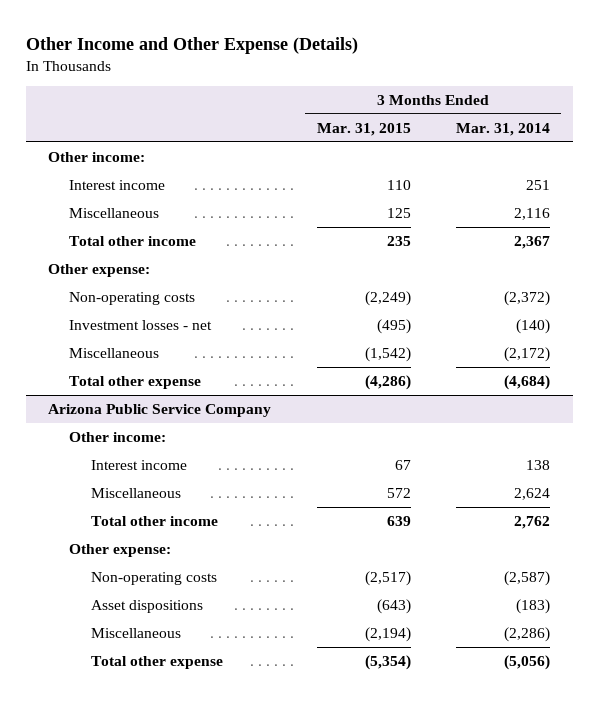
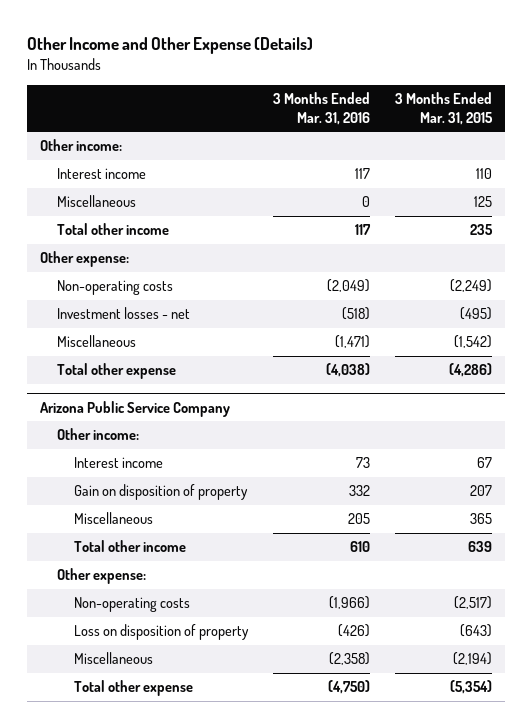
[455,122,550,136] Mar. 31, 2014 -> none
none -> [273,92,371,125] 3 Months Ended Mar. 31, 2016
none -> [74,484,249,501] Gain on disposition of property
[386,487,411,498] 572 -> [470,513,493,525] 365
[90,599,203,613] Asset dispositions -> [74,624,250,641] Loss on disposition of property

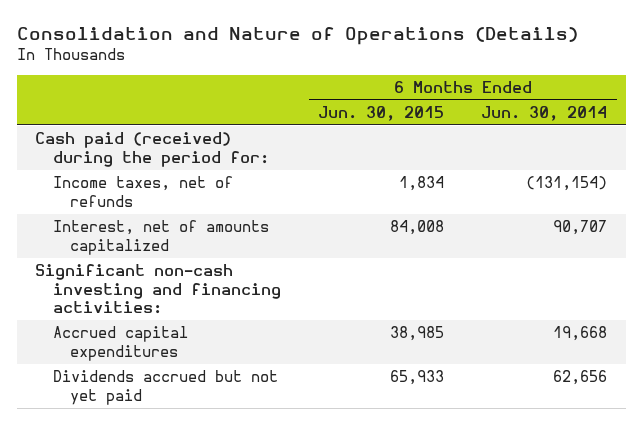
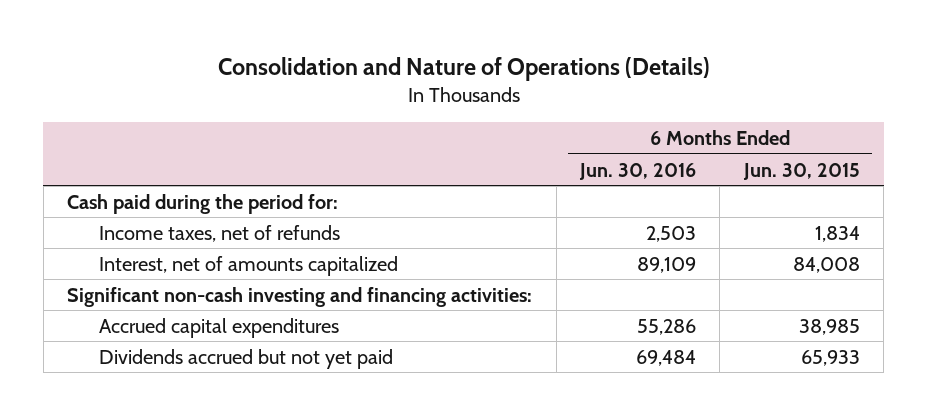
[481,105,608,121] Jun. 30, 2014 -> none
none -> [579,162,697,180] Jun. 30, 2016
[35,132,269,167] Cash paid (received) during the period for: -> [67,193,339,214] Cash paid during the period for:

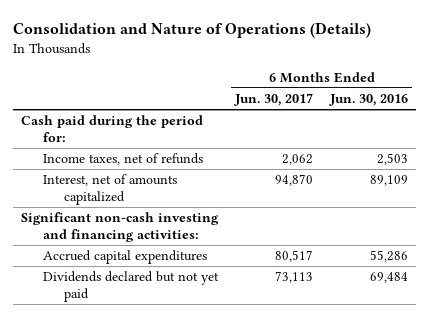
[742,162,860,180] Jun. 30, 2015 -> none
none -> [234,92,314,106] Jun. 30, 2017
[99,348,394,369] Dividends accrued but not yet paid -> [42,271,219,302] Dividends declared but not yet paid

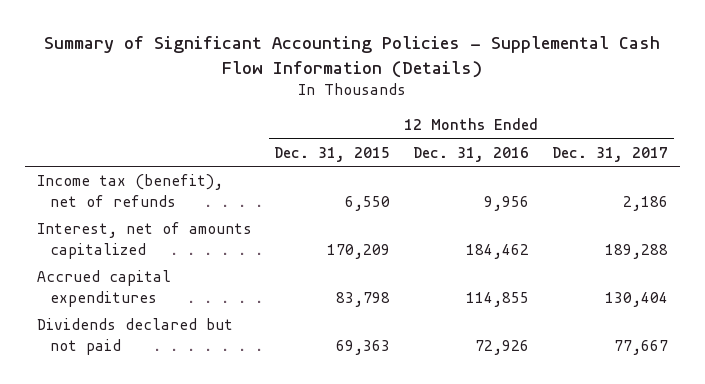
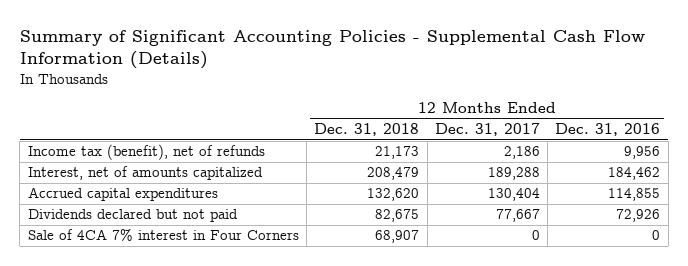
[274,146,391,162] Dec. 31, 2015 -> none
none -> [314,123,420,137] Dec. 31, 2018
none -> [27,228,299,242] Sale of 4CA 7% interest in Four Corners

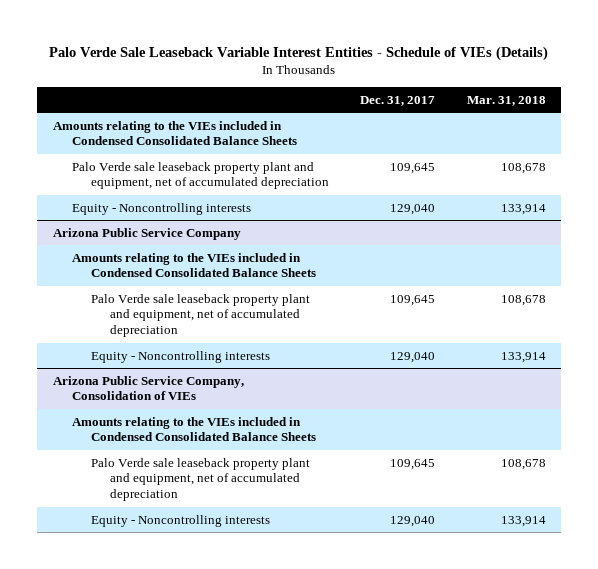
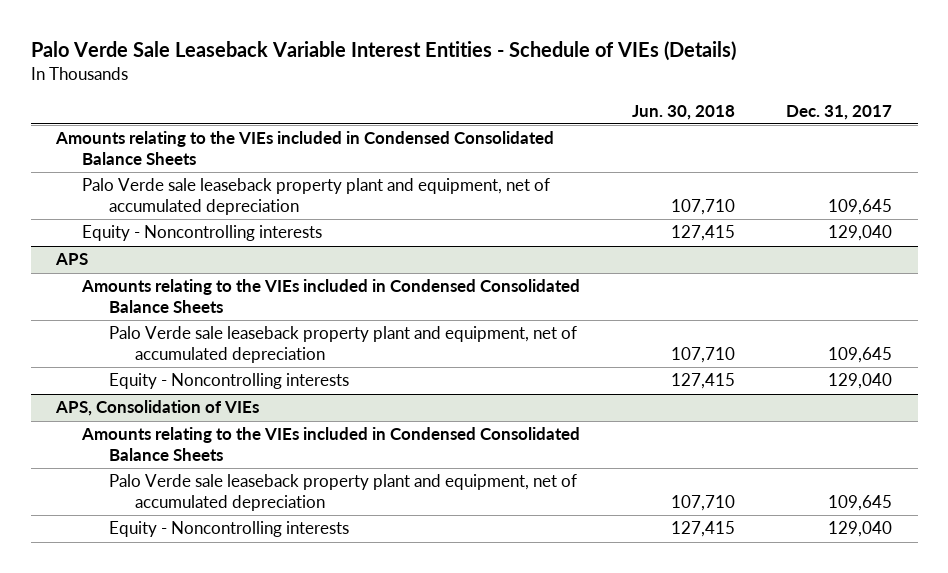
[466,95,546,106] Mar. 31, 2018 -> none
none -> [631,104,735,120] Jun. 30, 2018
[52,227,241,240] Arizona Public Service Company -> [55,253,89,266] APS
[52,375,244,401] Arizona Public Service Company, Consolidation of VIEs -> none
none -> [55,400,260,417] APS, Consolidation of VIEs

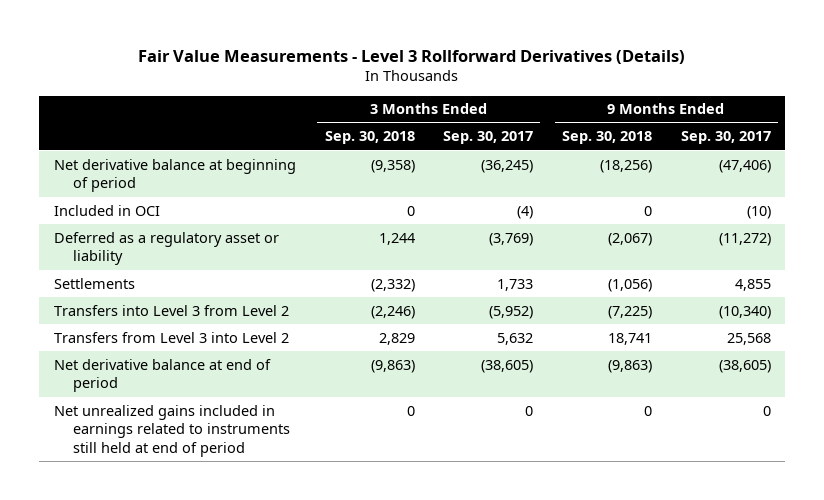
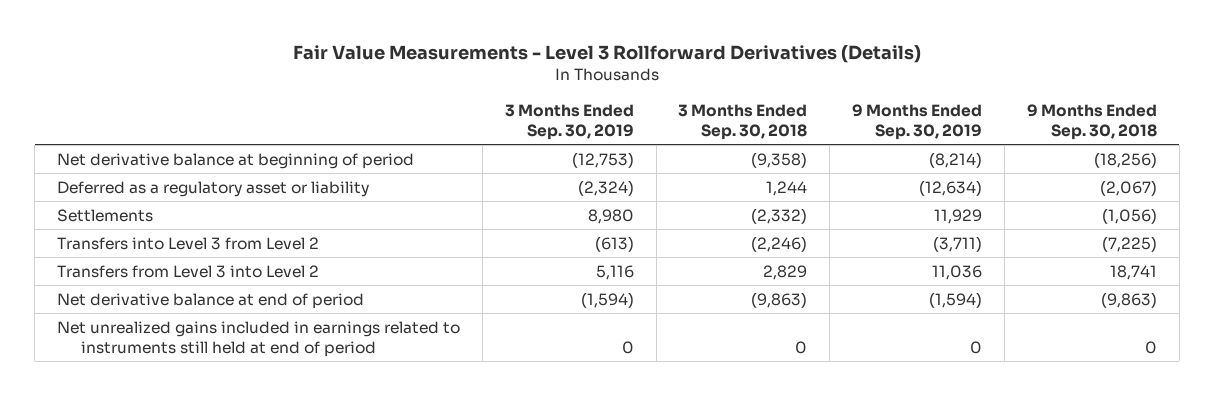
[443,131,534,145] Sep. 30, 2017 -> none
[680,131,771,145] Sep. 30, 2017 -> none
none -> [504,103,634,140] 3 Months Ended Sep. 30, 2019
none -> [852,103,983,140] 9 Months Ended Sep. 30, 2019
[53,204,160,216] Included in OCI -> none

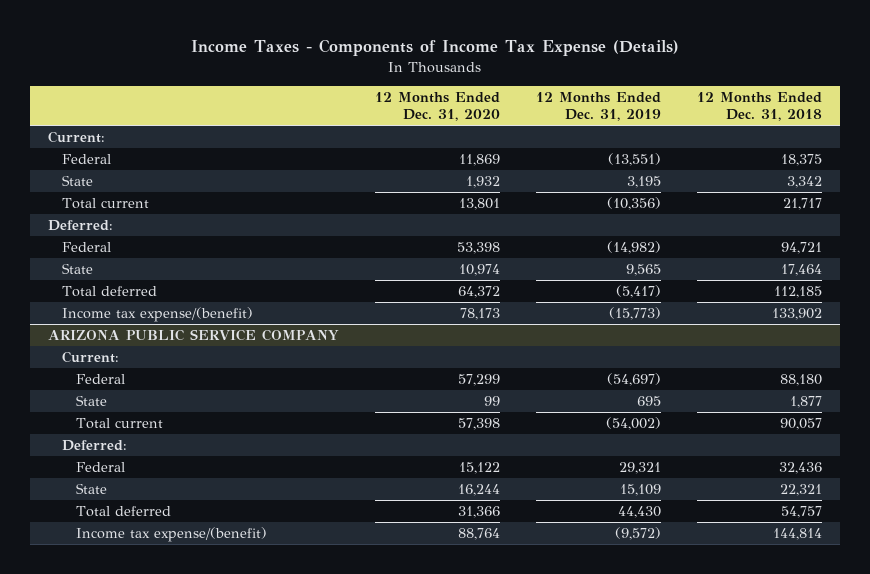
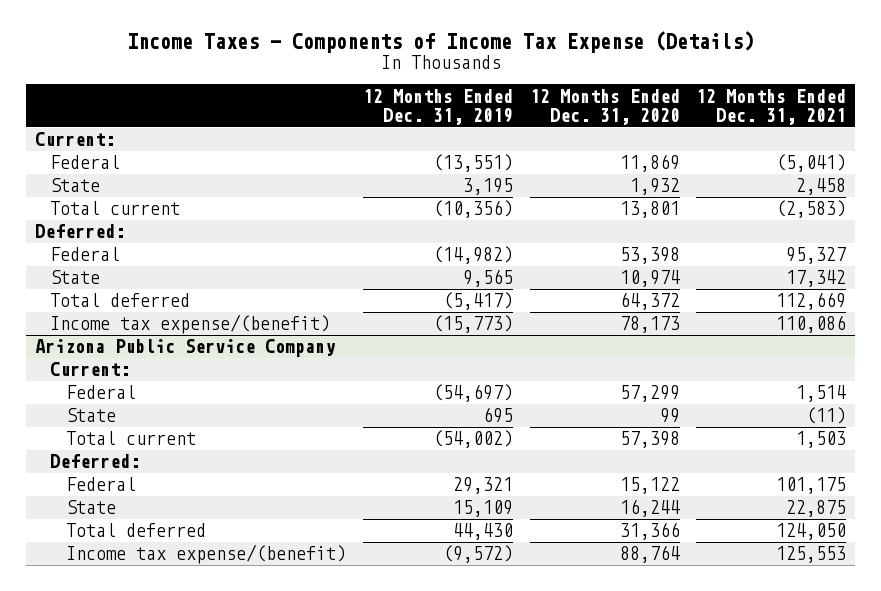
[697,92,823,122] 12 Months Ended Dec. 31, 2018 -> none
none -> [696,88,847,125] 12 Months Ended Dec. 31, 2021
[47,328,339,341] ARIZONA PUBLIC SERVICE COMPANY -> [34,339,336,358] Arizona Public Service Company

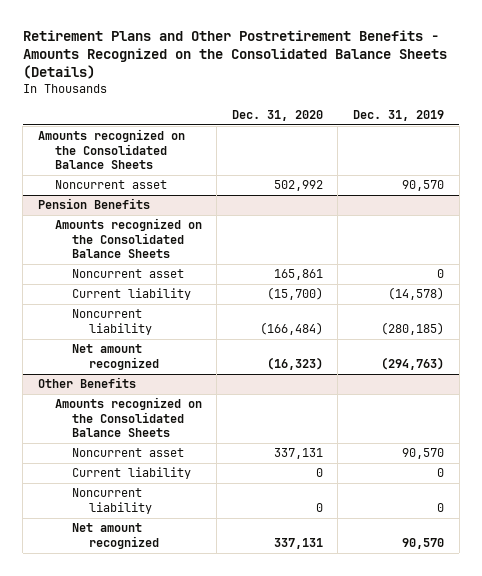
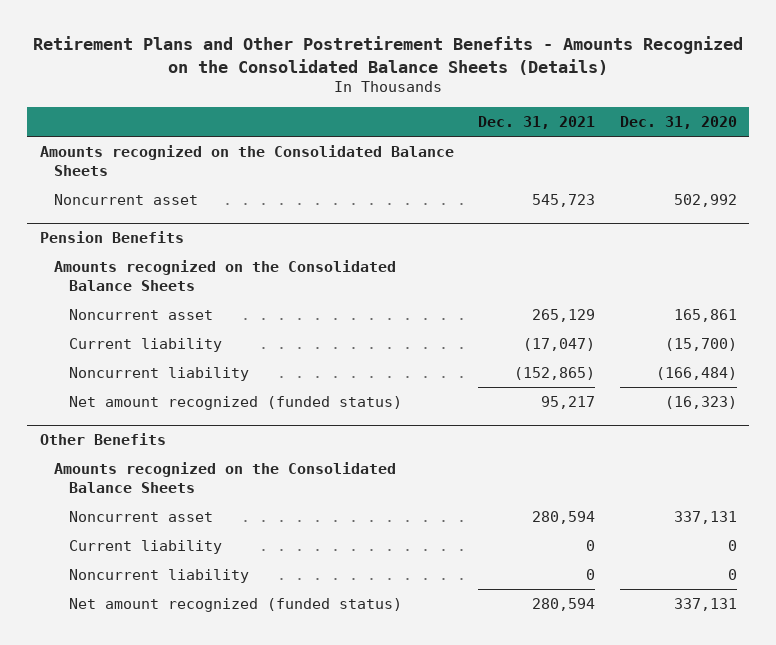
[352,109,444,121] Dec. 31, 2019 -> none
none -> [478,115,596,129] Dec. 31, 2021
[71,344,160,370] Net amount recognized -> [69,395,403,410] Net amount recognized (funded status)
[71,523,160,549] Net amount recognized -> [69,597,403,612] Net amount recognized (funded status)

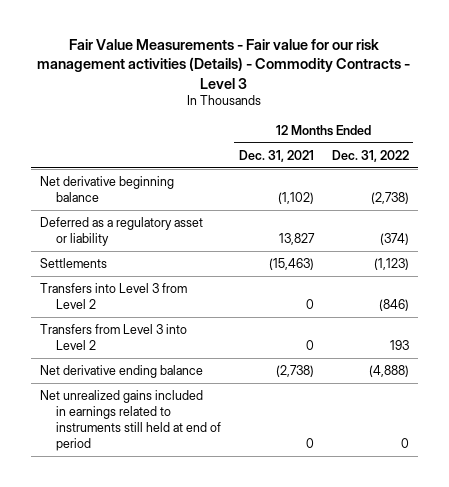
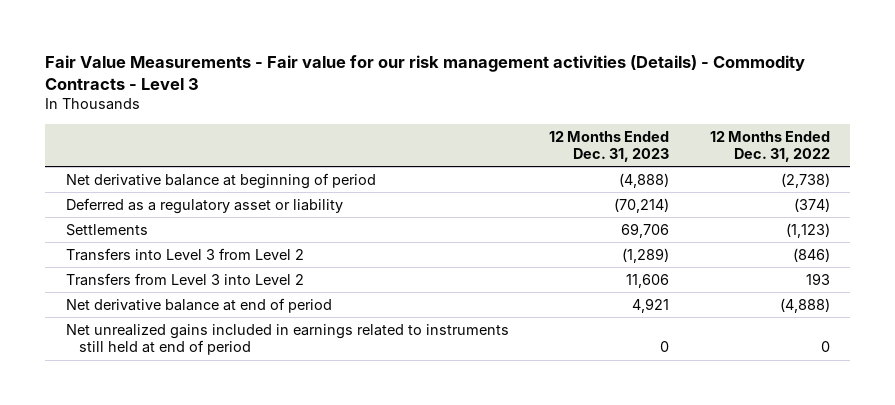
[238,149,314,162] Dec. 31, 2021 -> none
none -> [549,130,670,163] 12 Months Ended Dec. 31, 2023
[39,175,174,203] Net derivative beginning balance -> [65,172,376,189] Net derivative balance at beginning of period
[39,364,203,378] Net derivative ending balance -> [65,297,332,313] Net derivative balance at end of period

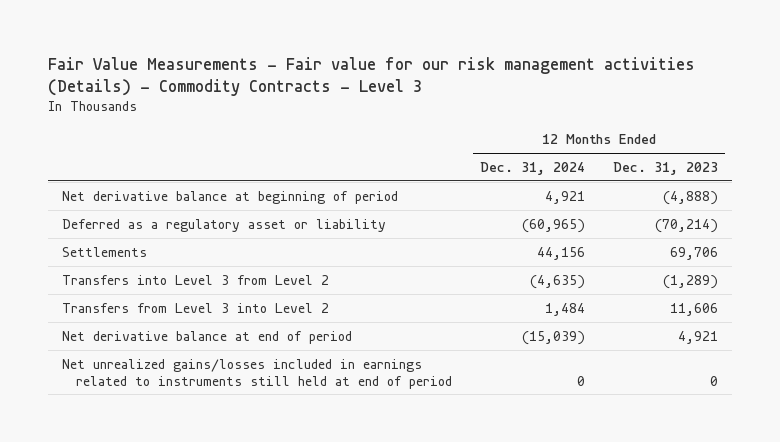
[709,130,830,163] 12 Months Ended Dec. 31, 2022 -> none
none -> [479,161,585,175] Dec. 31, 2024
[65,323,509,356] Net unrealized gains included in earnings related to instruments still held at end of period -> [62,358,452,389] Net unrealized gains/losses included in earnings related to instruments still held at end of period

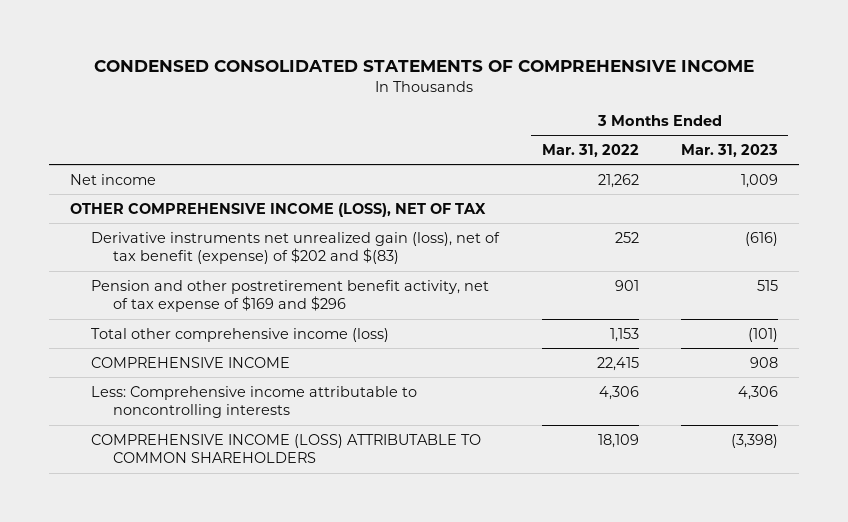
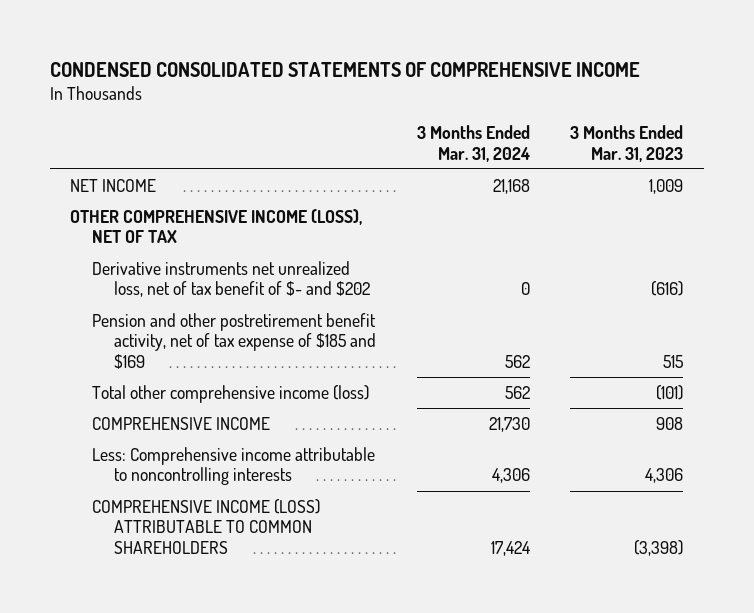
[541,143,639,157] Mar. 31, 2022 -> none
none -> [416,125,530,162] 3 Months Ended Mar. 31, 2024
[70,173,157,185] Net income -> [70,178,157,192] NET INCOME
[91,231,501,265] Derivative instruments net unrealized gain (loss), net of tax benefit (expense) of $202 and $(83) -> [92,260,371,298] Derivative instruments net unrealized loss, net of tax benefit of $- and $202
[91,279,490,313] Pension and other postretirement benefit activity, net of tax expense of $169 and $296 -> [92,312,377,369] Pension and other postretirement benefit activity, net of tax expense of $185 and $169

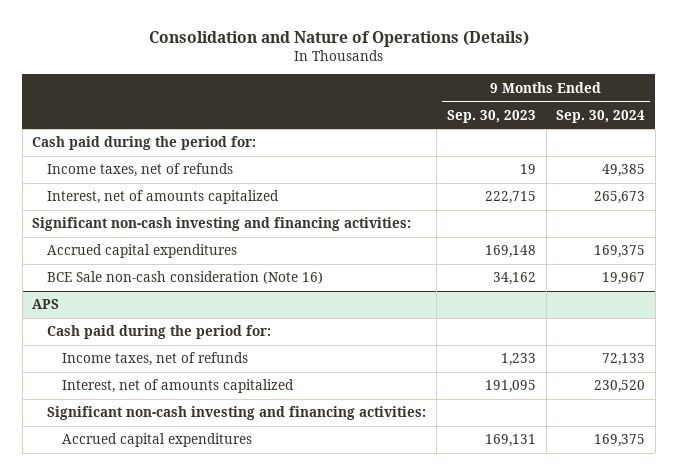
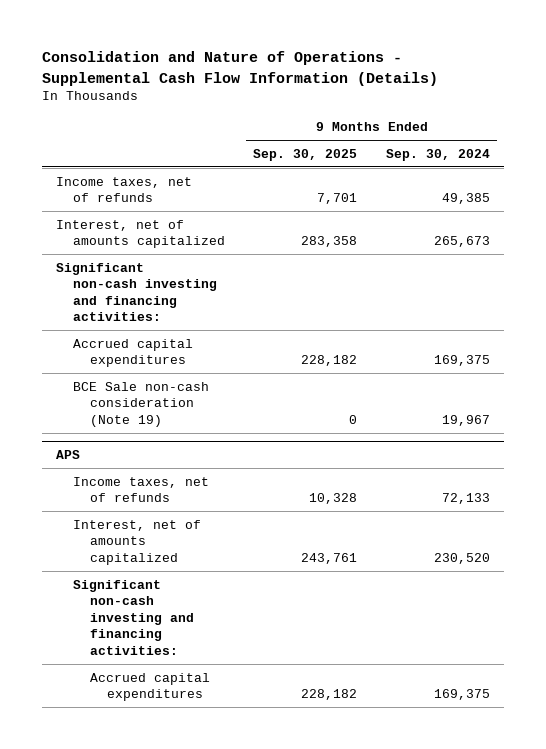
[148,30,529,47] Consolidation and Nature of Operations (Details) -> [41,51,438,86] Consolidation and Nature of Operations - Supplemental Cash Flow Information (Details)
[446,109,536,123] Sep. 30, 2023 -> none
none -> [253,148,358,161] Sep. 30, 2025
[32,136,257,151] Cash paid during the period for: -> none
[47,271,324,285] BCE Sale non-cash consideration (Note 16) -> [73,381,210,427] BCE Sale non-cash consideration (Note 19)
[47,325,272,340] Cash paid during the period for: -> none

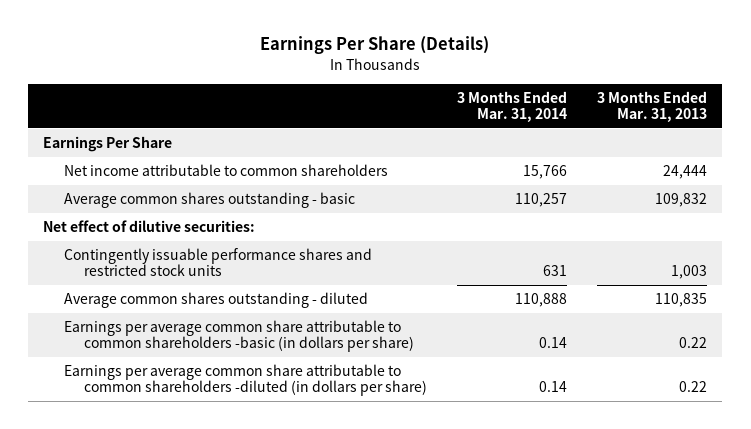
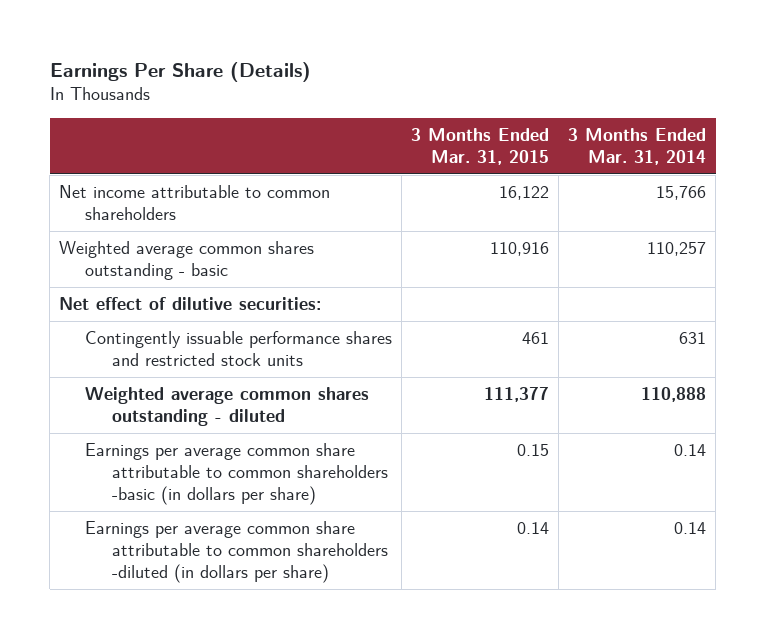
[597,90,708,123] 3 Months Ended Mar. 31, 2013 -> none
none -> [411,127,550,165] 3 Months Ended Mar. 31, 2015
[43,135,173,152] Earnings Per Share -> none
[63,191,355,208] Average common shares outstanding - basic -> [59,241,315,280] Weighted average common shares outstanding - basic
[63,291,368,308] Average common shares outstanding - diluted -> [85,387,370,426] Weighted average common shares outstanding - diluted

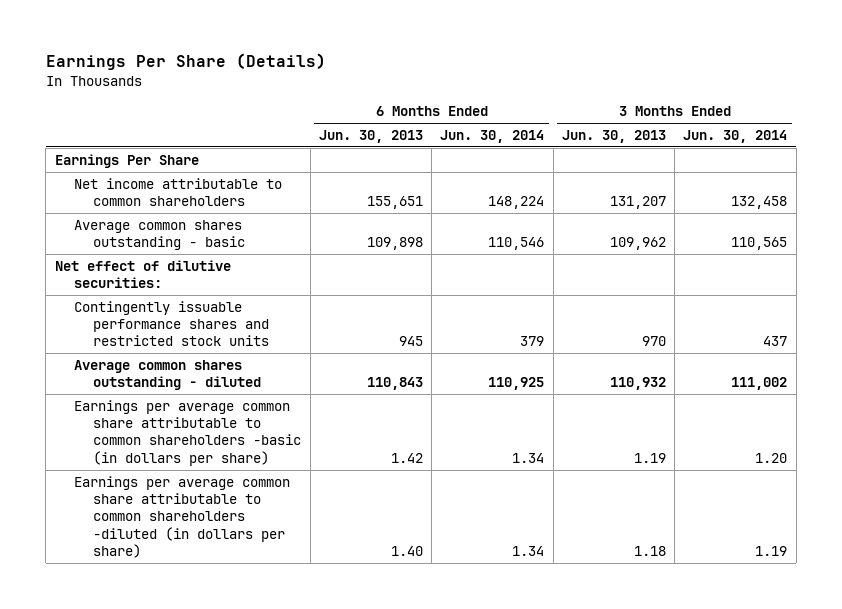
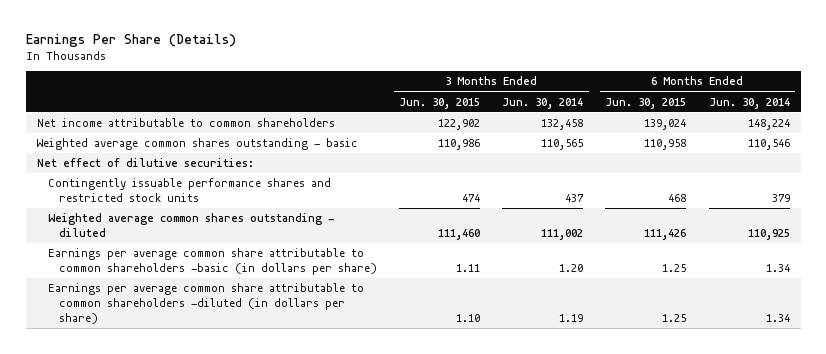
[318,129,423,143] Jun. 30, 2013 -> none
[561,129,666,143] Jun. 30, 2013 -> none
none -> [399,97,481,109] Jun. 30, 2015
none -> [605,97,687,109] Jun. 30, 2015
[54,153,199,168] Earnings Per Share -> none
[73,219,246,251] Average common shares outstanding - basic -> [36,138,358,151] Weighted average common shares outstanding - basic
[73,359,262,391] Average common shares outstanding - diluted -> [48,213,336,238] Weighted average common shares outstanding - diluted

